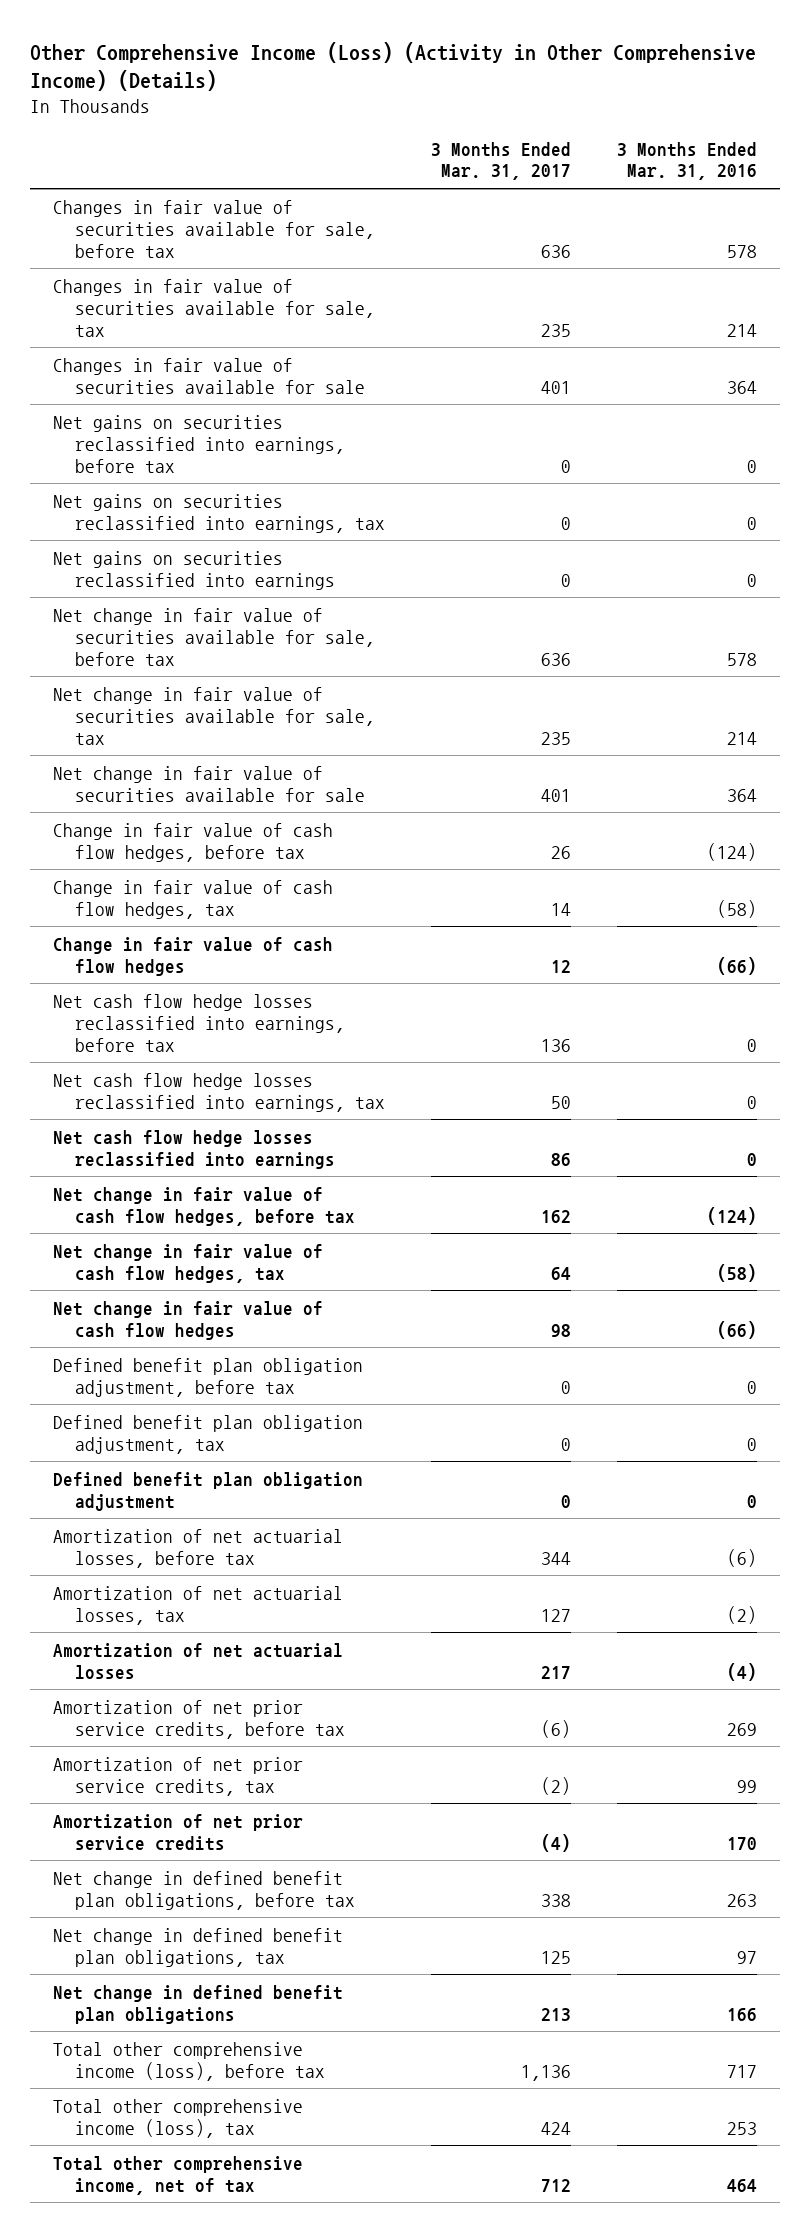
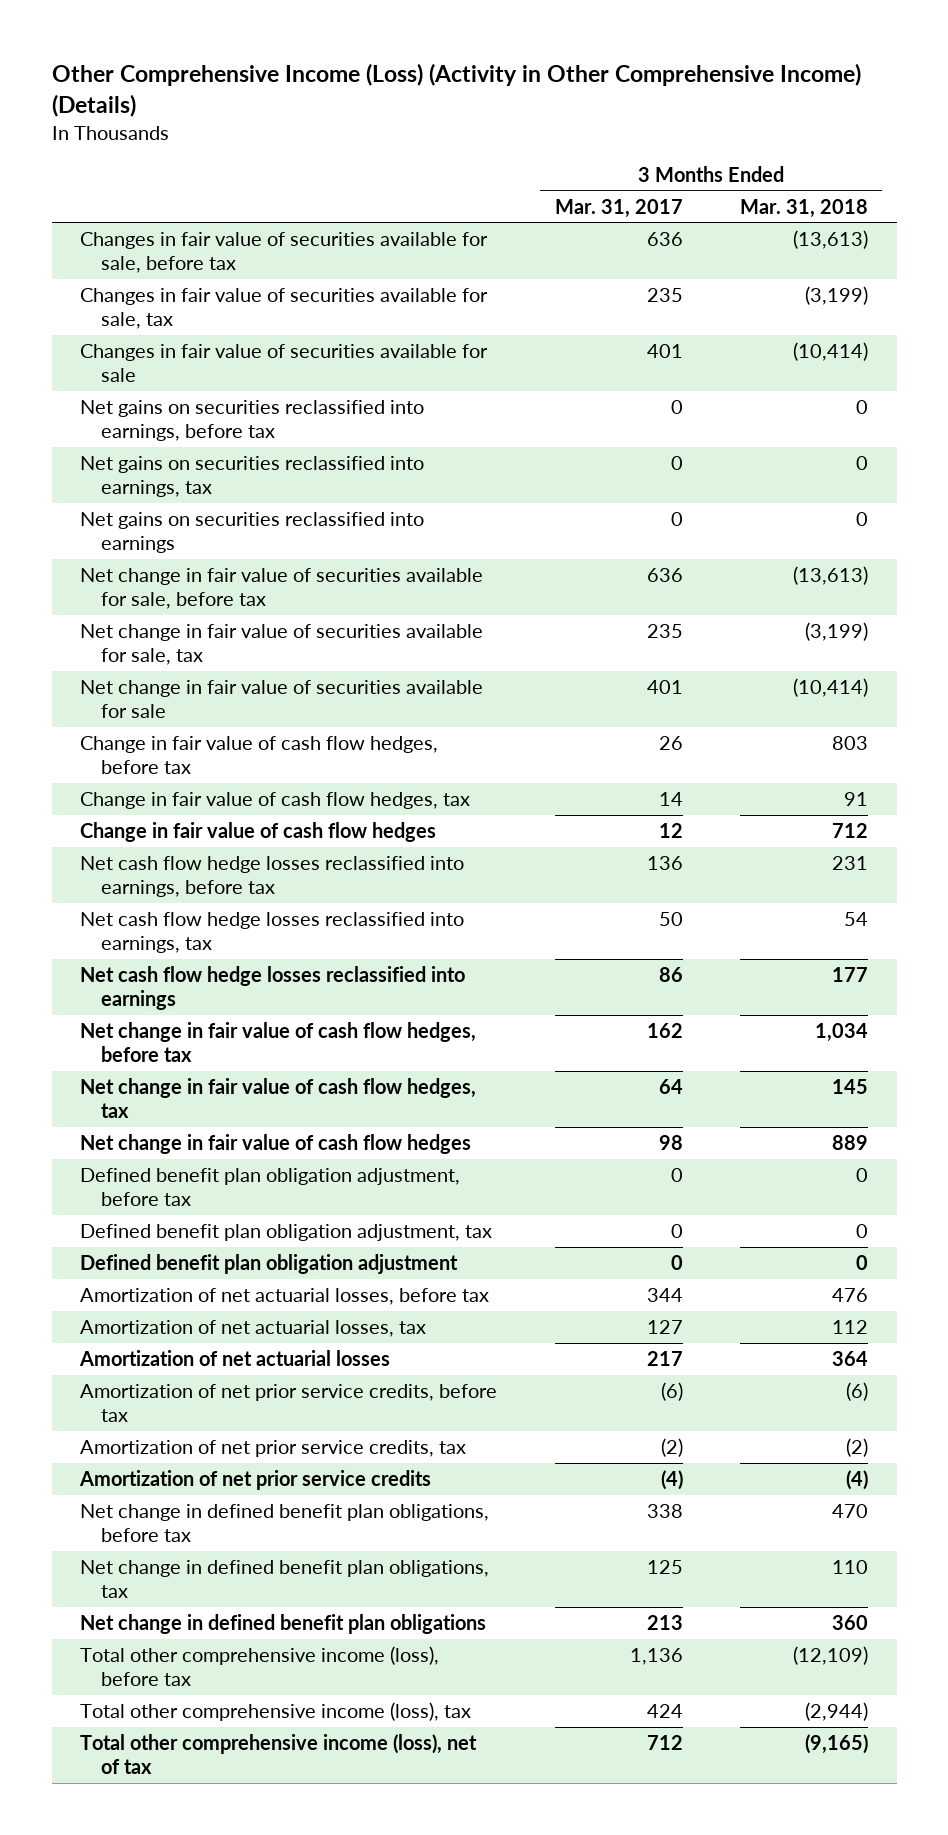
[616,141,757,181] 3 Months Ended Mar. 31, 2016 -> none
none -> [740,198,869,218] Mar. 31, 2018
[52,2155,303,2195] Total other comprehensive income, net of tax -> [80,1733,478,1775] Total other comprehensive income (loss), net of tax

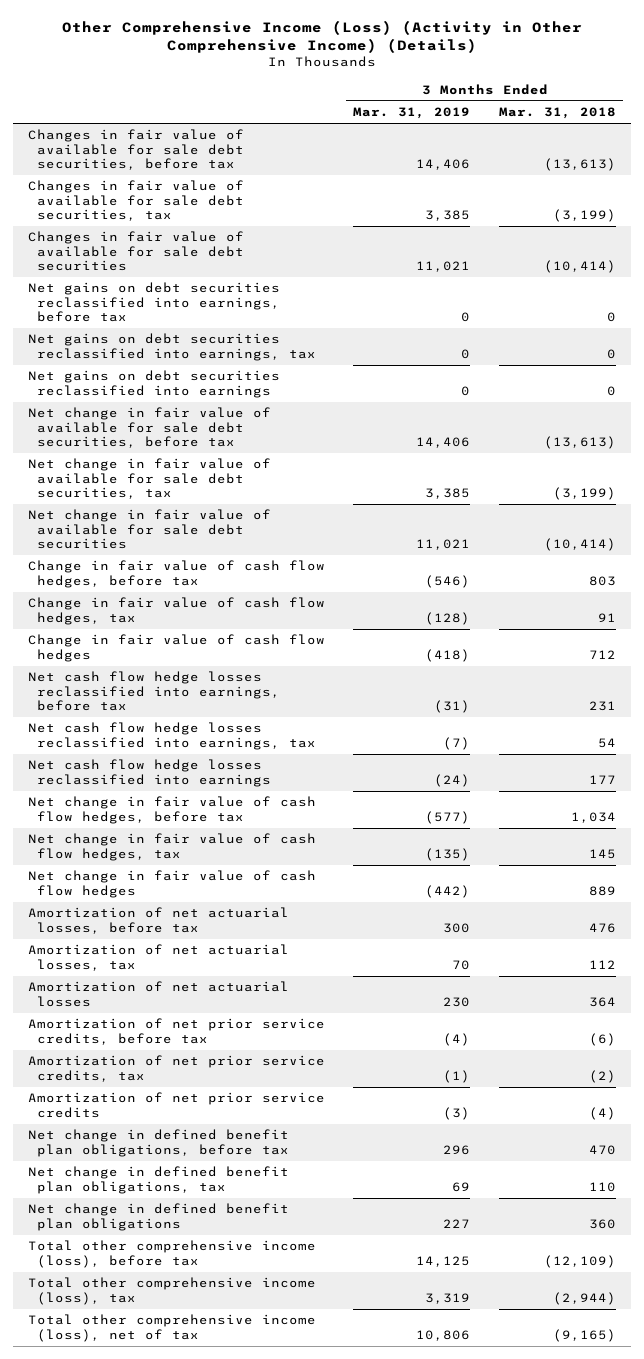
[554,198,683,218] Mar. 31, 2017 -> none
none -> [353,107,471,120] Mar. 31, 2019
[80,231,489,274] Changes in fair value of securities available for sale, before tax -> [27,129,245,170] Changes in fair value of available for sale debt securities, before tax
[80,287,489,330] Changes in fair value of securities available for sale, tax -> [27,180,245,221] Changes in fair value of available for sale debt securities, tax
[80,343,489,383] Changes in fair value of securities available for sale -> [27,231,245,271] Changes in fair value of available for sale debt securities
[80,399,425,442] Net gains on securities reclassified into earnings, before tax -> [27,282,281,322] Net gains on debt securities reclassified into earnings, before tax
[80,455,425,498] Net gains on securities reclassified into earnings, tax -> [27,333,317,361] Net gains on debt securities reclassified into earnings, tax
[80,511,425,554] Net gains on securities reclassified into earnings -> [27,370,280,398] Net gains on debt securities reclassified into earnings
[80,567,484,610] Net change in fair value of securities available for sale, before tax -> [27,407,271,448] Net change in fair value of available for sale debt securities, before tax
[80,623,484,666] Net change in fair value of securities available for sale, tax -> [27,458,271,499] Net change in fair value of available for sale debt securities, tax
[80,679,484,719] Net change in fair value of securities available for sale -> [27,509,271,549] Net change in fair value of available for sale debt securities
[80,1167,461,1207] Defined benefit plan obligation adjustment, before tax -> none
[80,1223,493,1241] Defined benefit plan obligation adjustment, tax -> none
[80,1253,459,1274] Defined benefit plan obligation adjustment -> none

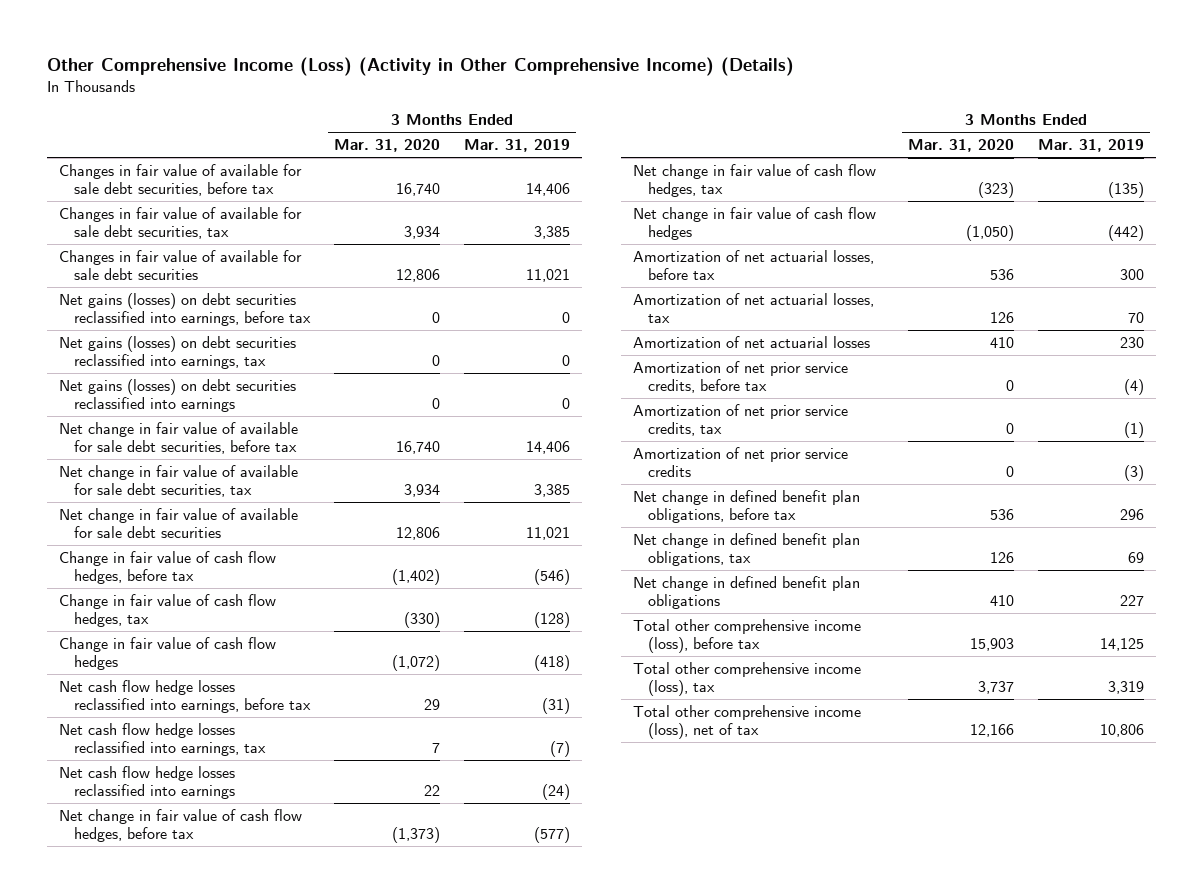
[499,107,617,120] Mar. 31, 2018 -> none
none -> [334,139,441,153] Mar. 31, 2020
[27,282,281,322] Net gains on debt securities reclassified into earnings, before tax -> [59,292,312,327] Net gains (losses) on debt securities reclassified into earnings, before tax
[27,333,317,361] Net gains on debt securities reclassified into earnings, tax -> [59,335,297,370] Net gains (losses) on debt securities reclassified into earnings, tax
[27,370,280,398] Net gains on debt securities reclassified into earnings -> [59,378,297,413] Net gains (losses) on debt securities reclassified into earnings

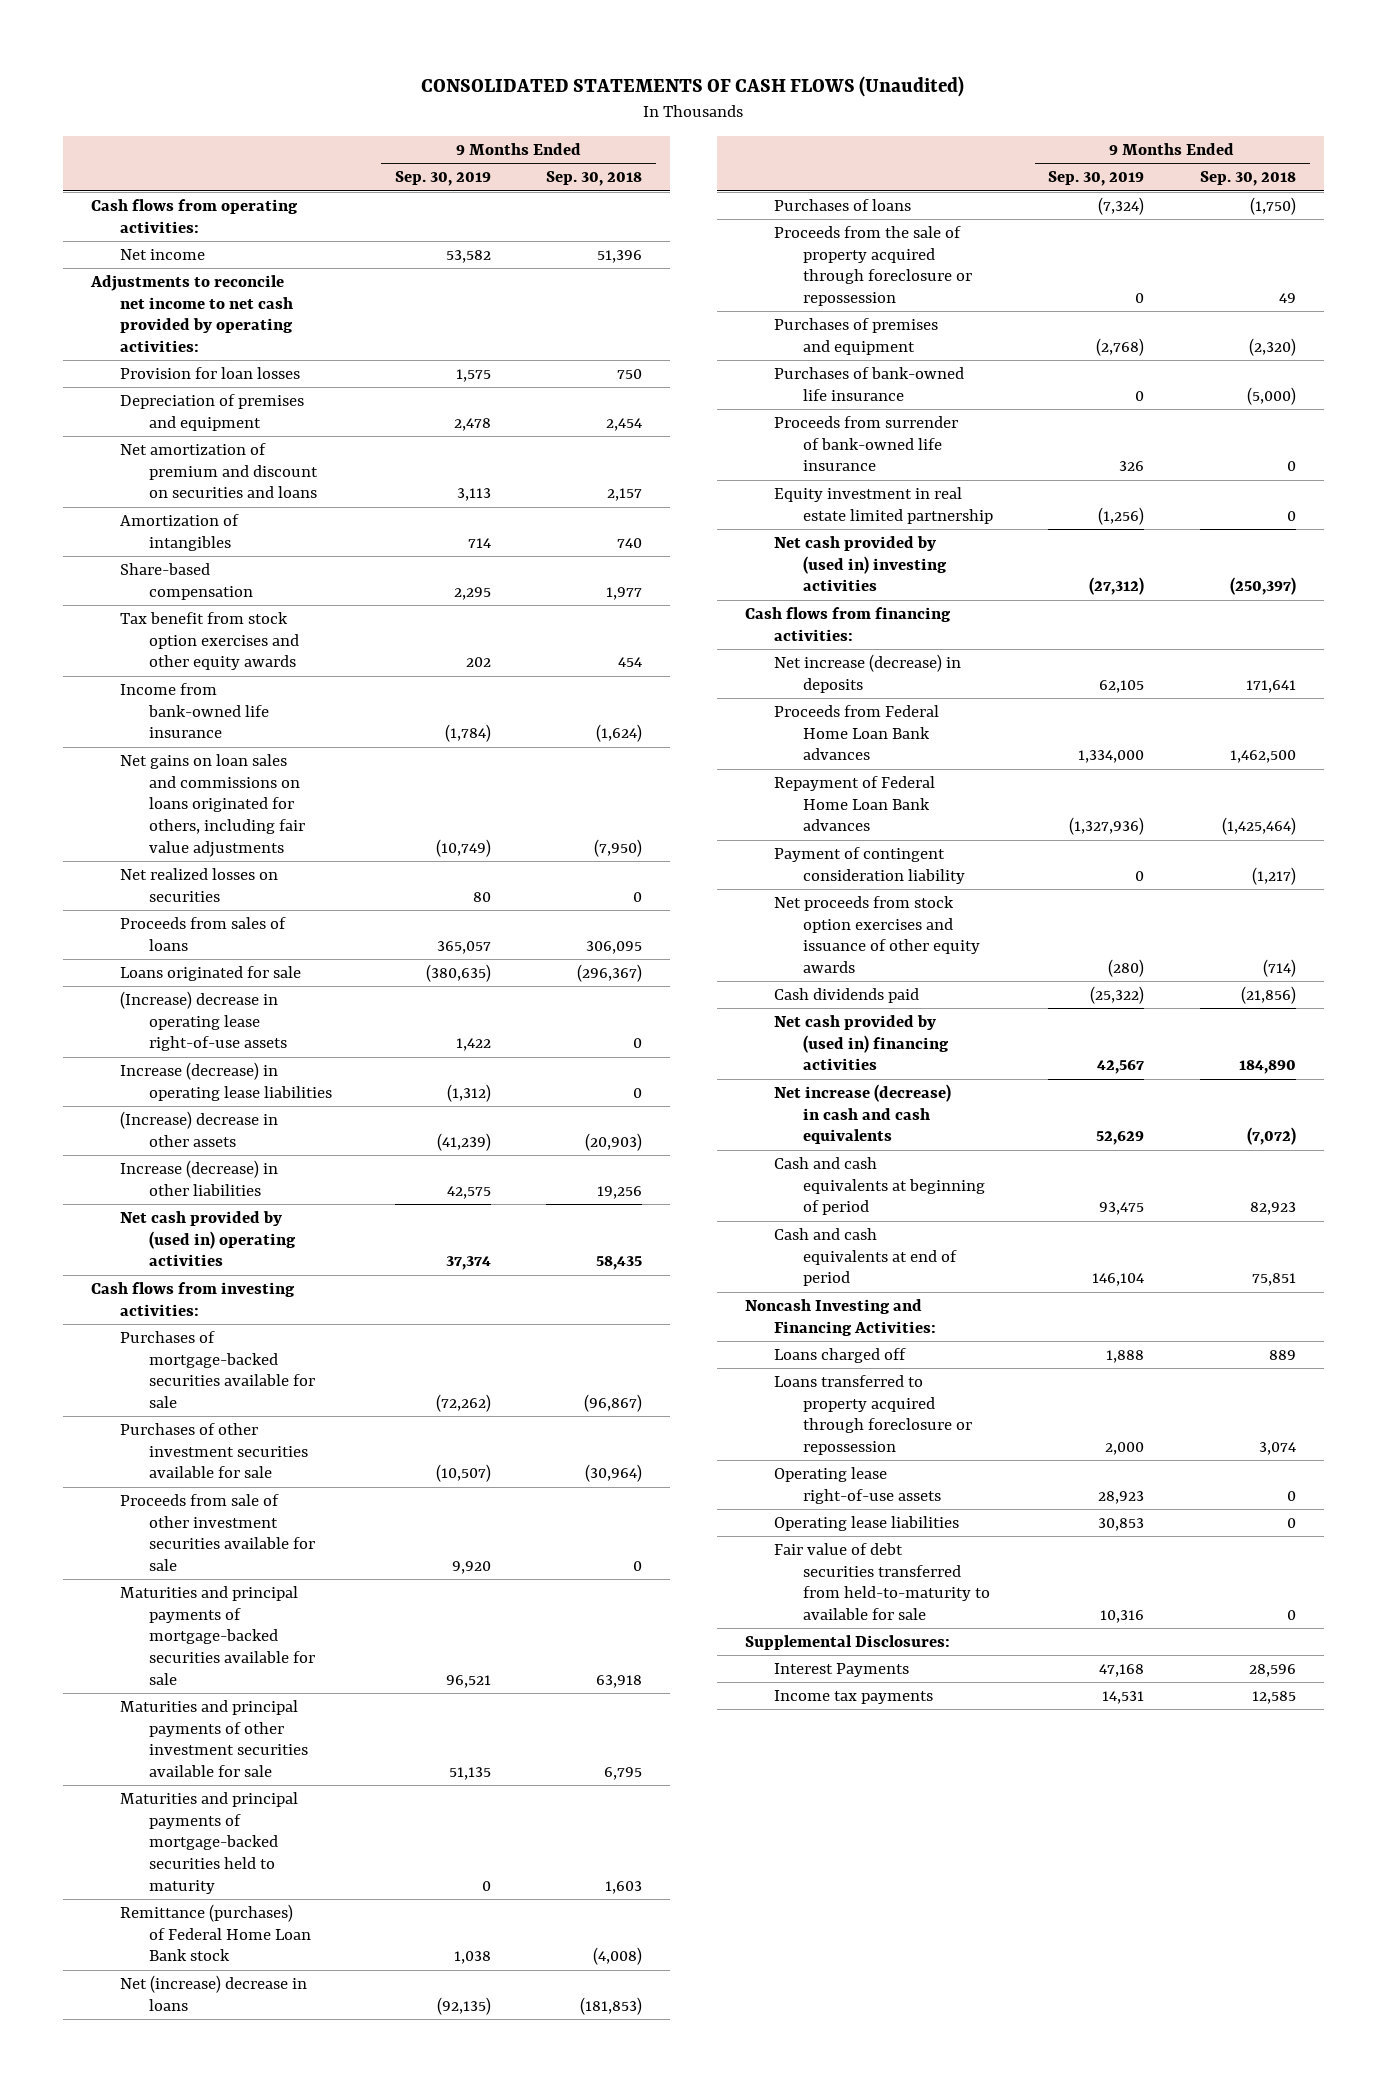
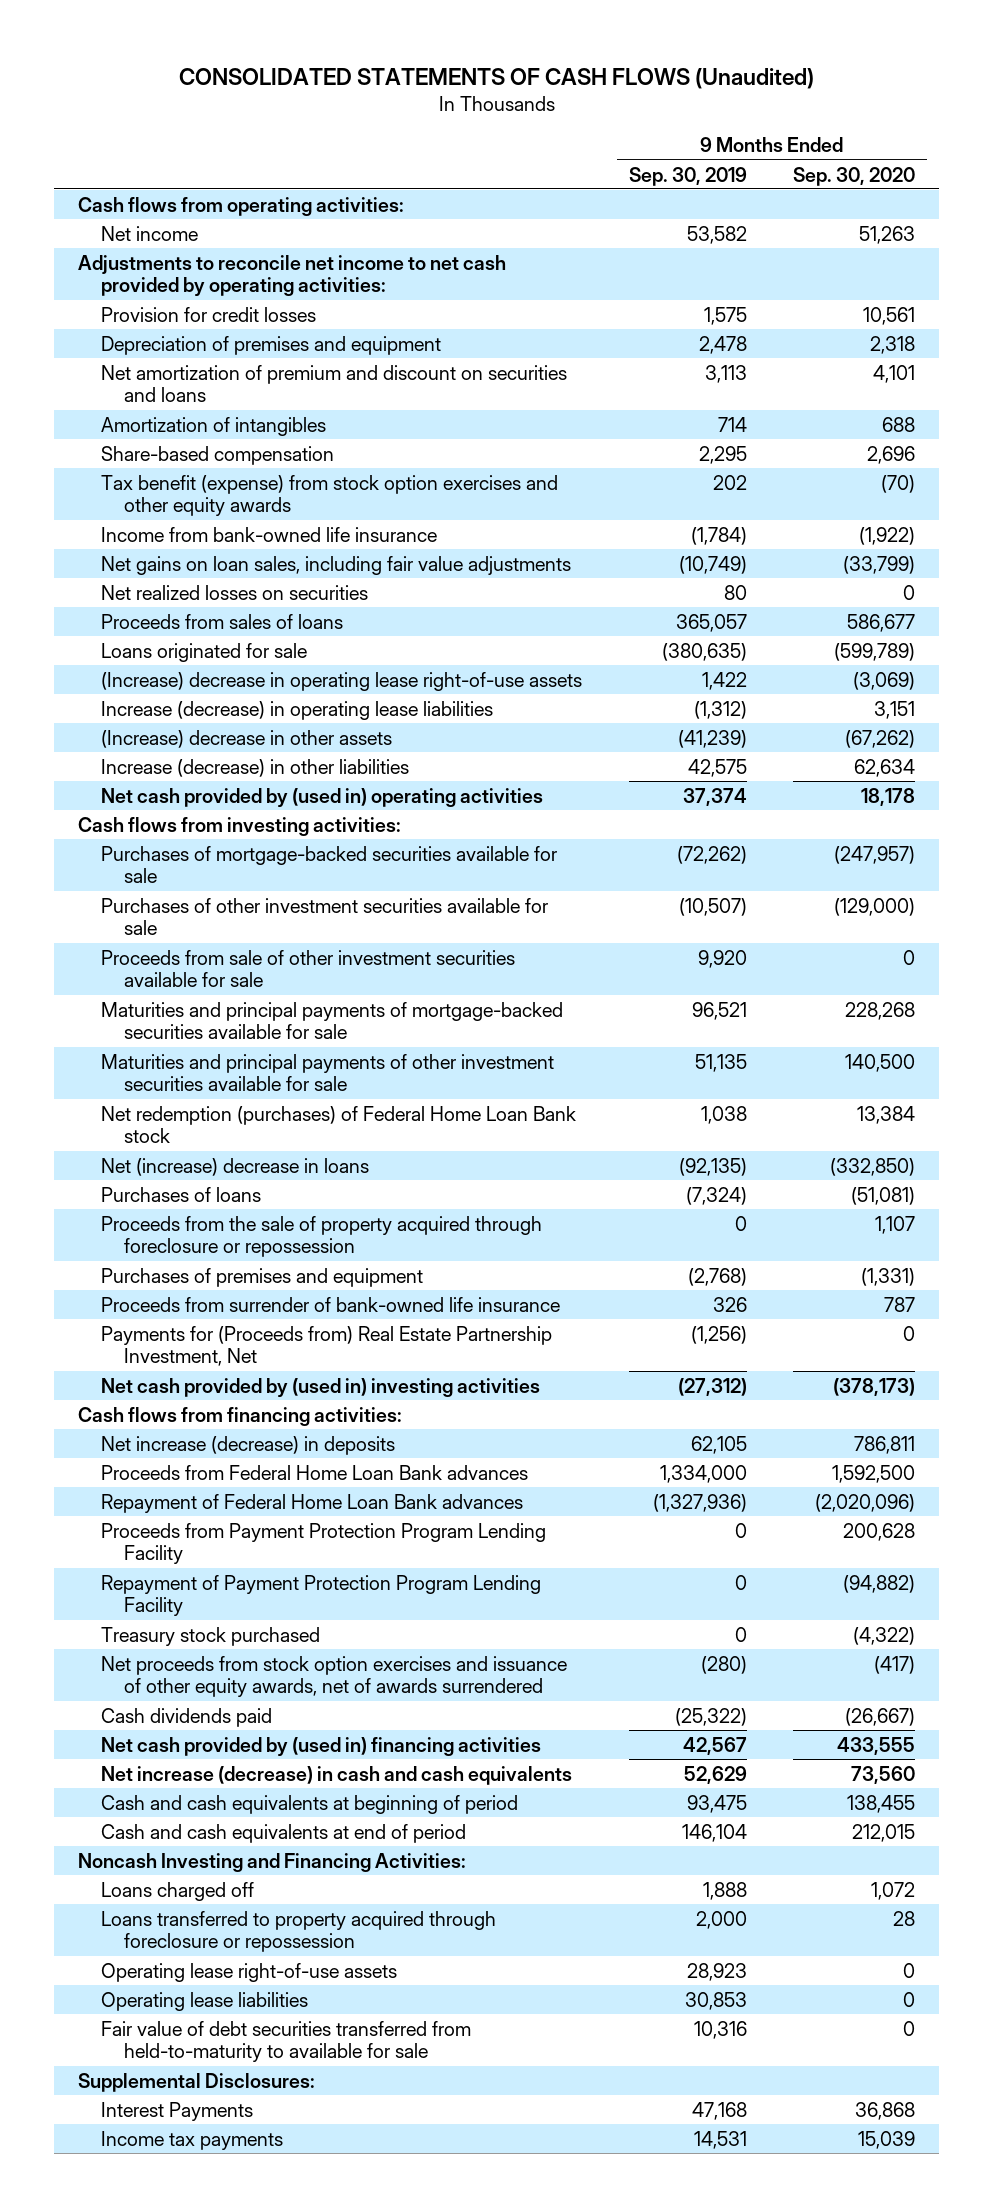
[546,171,643,187] Sep. 30, 2018 -> none
none -> [793,166,916,186] Sep. 30, 2020
[120,366,301,379] Provision for loan losses -> [100,306,316,322] Provision for credit losses
[120,611,300,671] Tax benefit from stock option exercises and other equity awards -> [100,474,558,517] Tax benefit (expense) from stock option exercises and other equity awards
[120,753,306,857] Net gains on loan sales and commissions on loans originated for others, including fair value adjustments -> [100,555,571,575] Net gains on loan sales, including fair value adjustments
[120,1791,299,1894] Maturities and principal payments of mortgage-backed securities held to maturity -> none
[120,1903,312,1962] Remittance (purchases) of Federal Home Loan Bank stock -> [100,1105,576,1144] Net redemption (purchases) of Federal Home Loan Bank stock
[773,366,964,401] Purchases of bank-owned life insurance -> none
[773,486,993,524] Equity investment in real estate limited partnership -> [100,1325,552,1367] Payments for (Proceeds from) Real Estate Partnership Investment, Net
[773,846,965,884] Payment of contingent consideration liability -> none
none -> [100,1522,546,1565] Proceeds from Payment Protection Program Lending Facility
none -> [100,1574,541,1617] Repayment of Payment Protection Program Lending Facility
none -> [100,1626,320,1646] Treasury stock purchased
[773,895,980,973] Net proceeds from stock option exercises and issuance of other equity awards -> [100,1655,567,1698] Net proceeds from stock option exercises and issuance of other equity awards, net of awards surrendered

